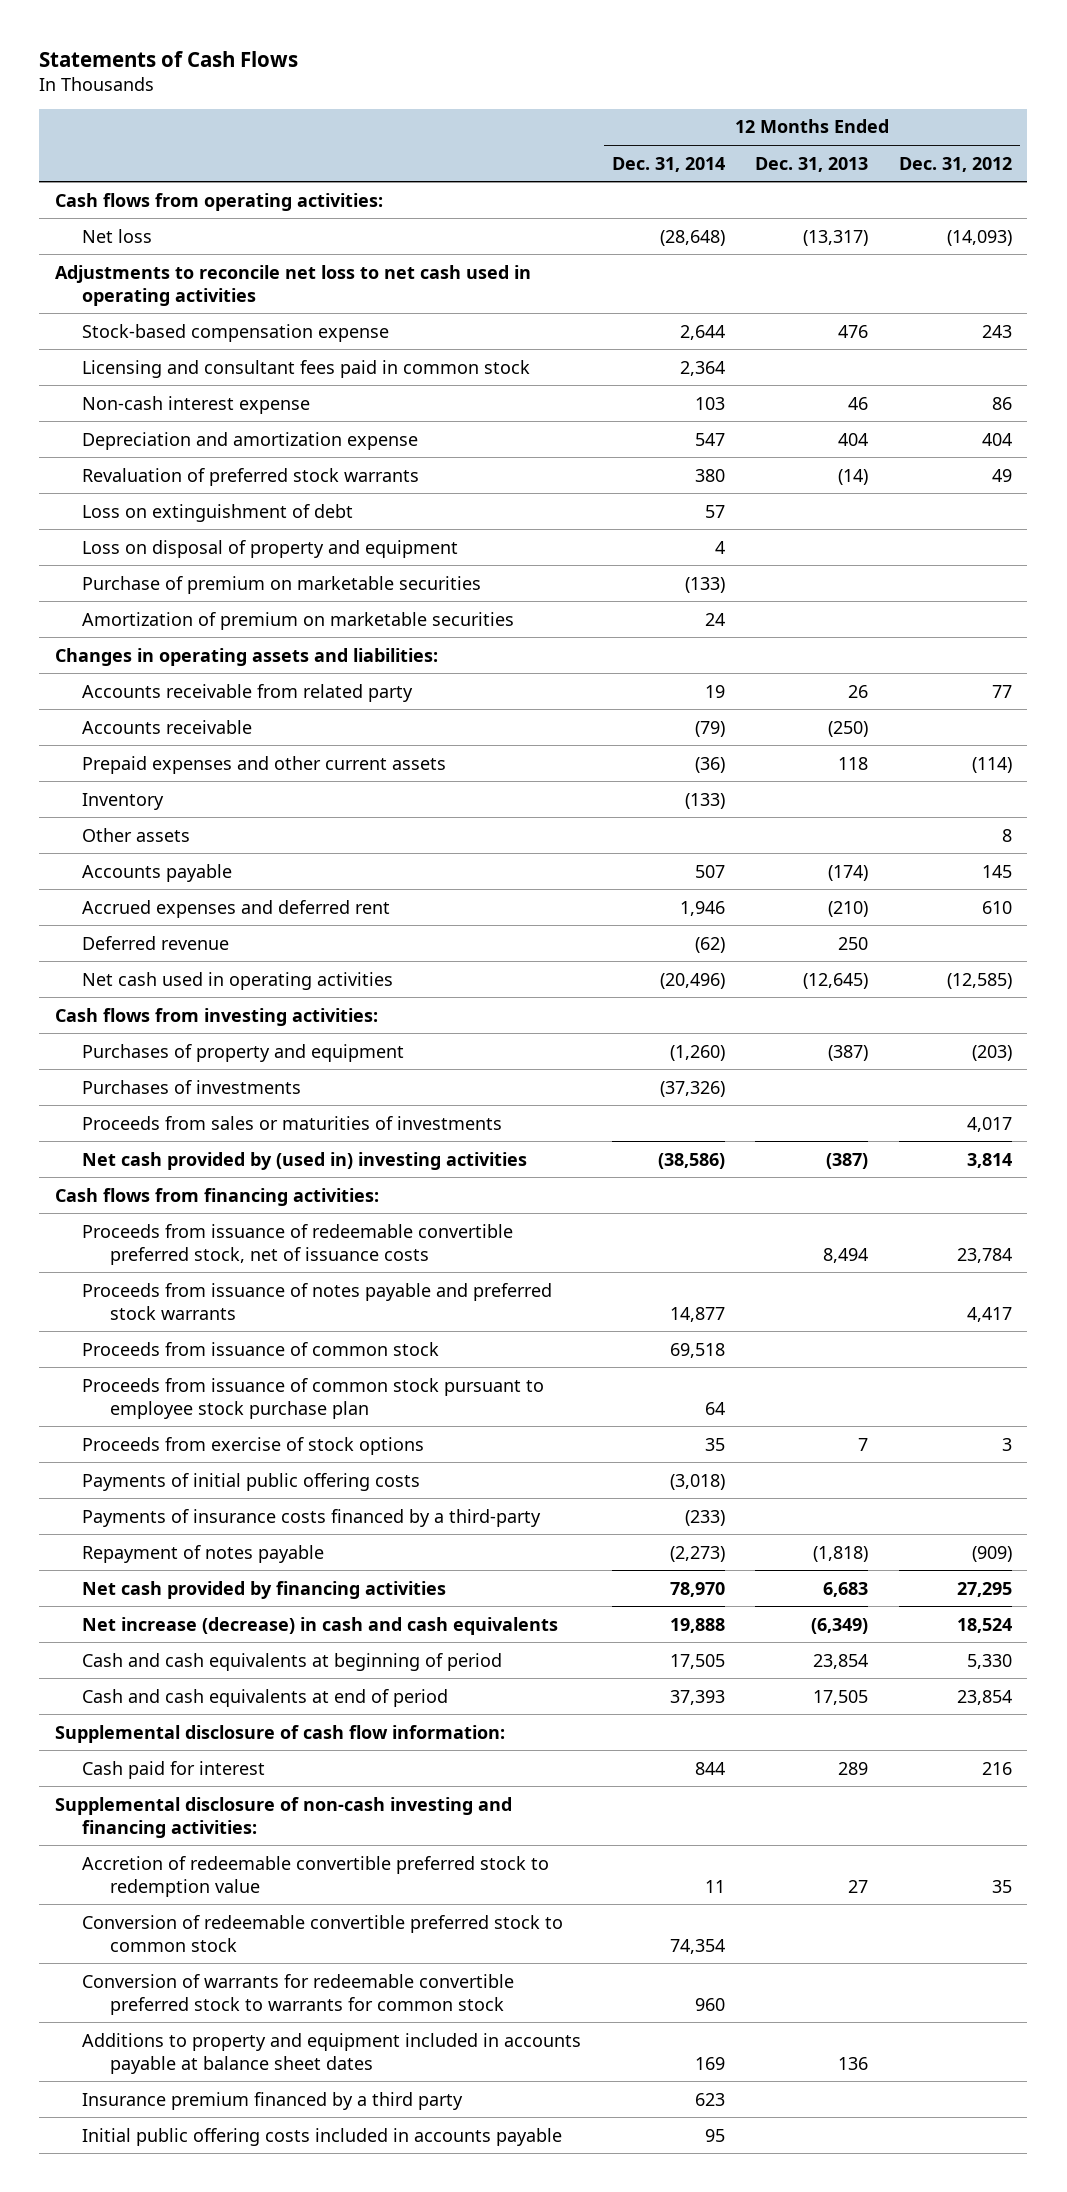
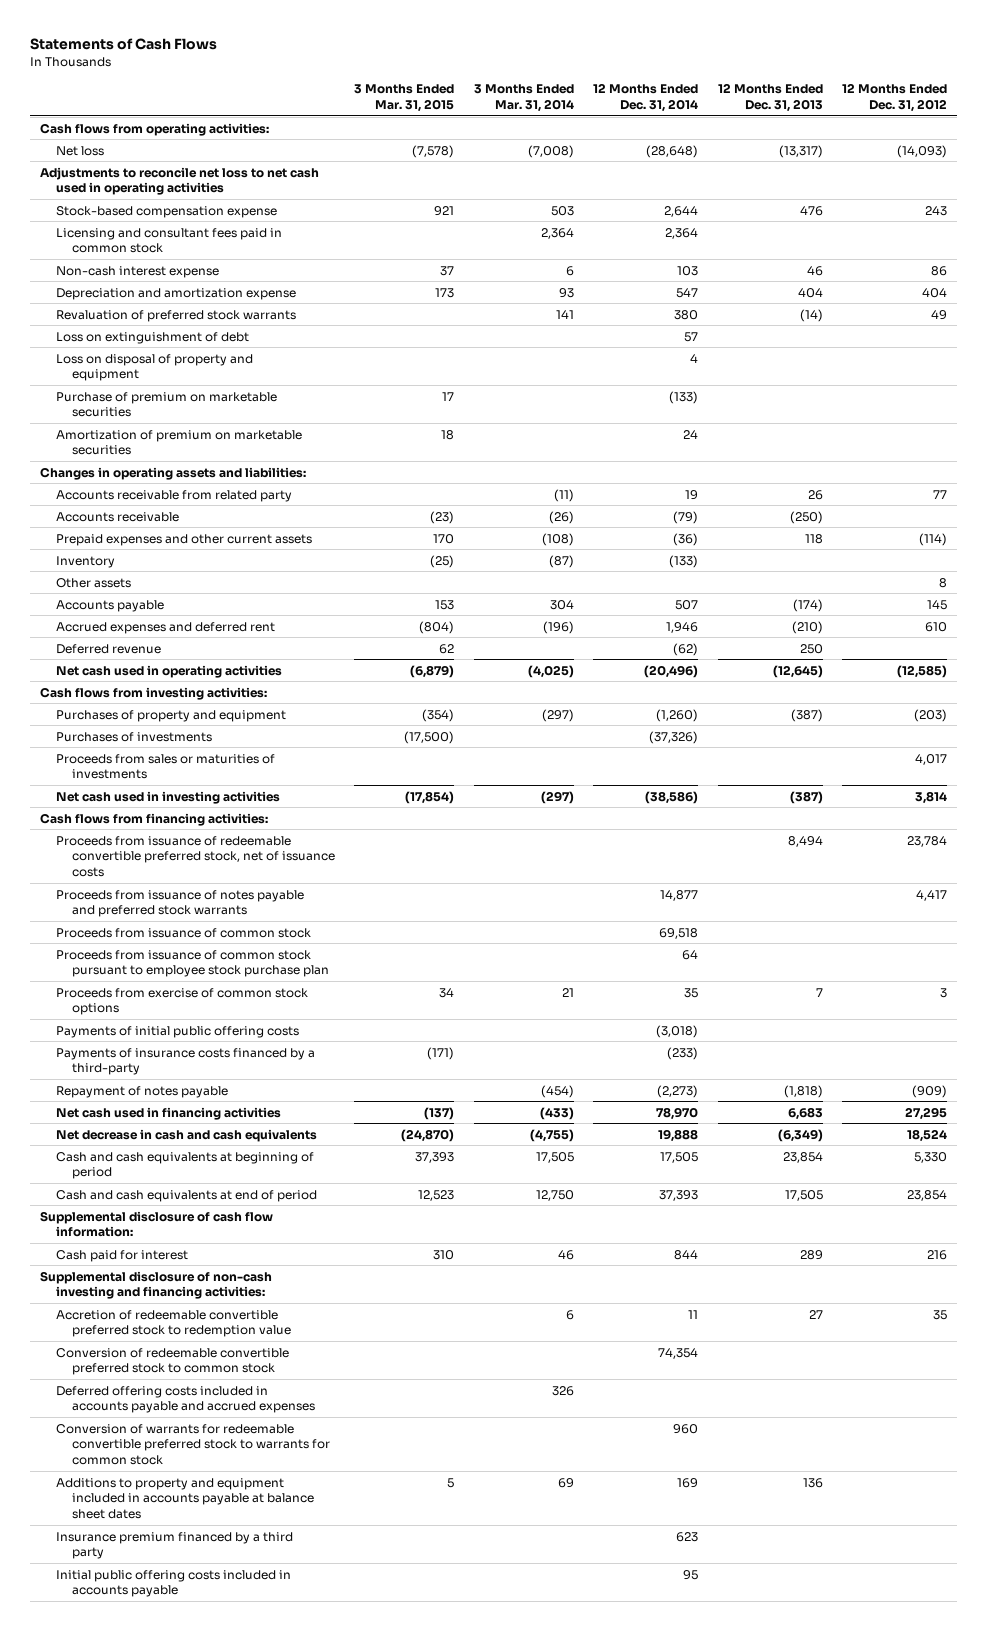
none -> [354,84,455,112] 3 Months Ended Mar. 31, 2015
none -> [473,84,574,112] 3 Months Ended Mar. 31, 2014
[82,1151,528,1170] Net cash provided by (used in) investing activities -> [55,790,280,804] Net cash used in investing activities
[82,1436,425,1455] Proceeds from exercise of stock options -> [55,987,308,1016] Proceeds from exercise of common stock options
[82,1580,447,1599] Net cash provided by financing activities -> [55,1106,281,1120] Net cash used in financing activities
[82,1616,559,1635] Net increase (decrease) in cash and cash equivalents -> [55,1128,317,1142] Net decrease in cash and cash equivalents
none -> [55,1385,315,1414] Deferred offering costs included in accounts payable and accrued expenses

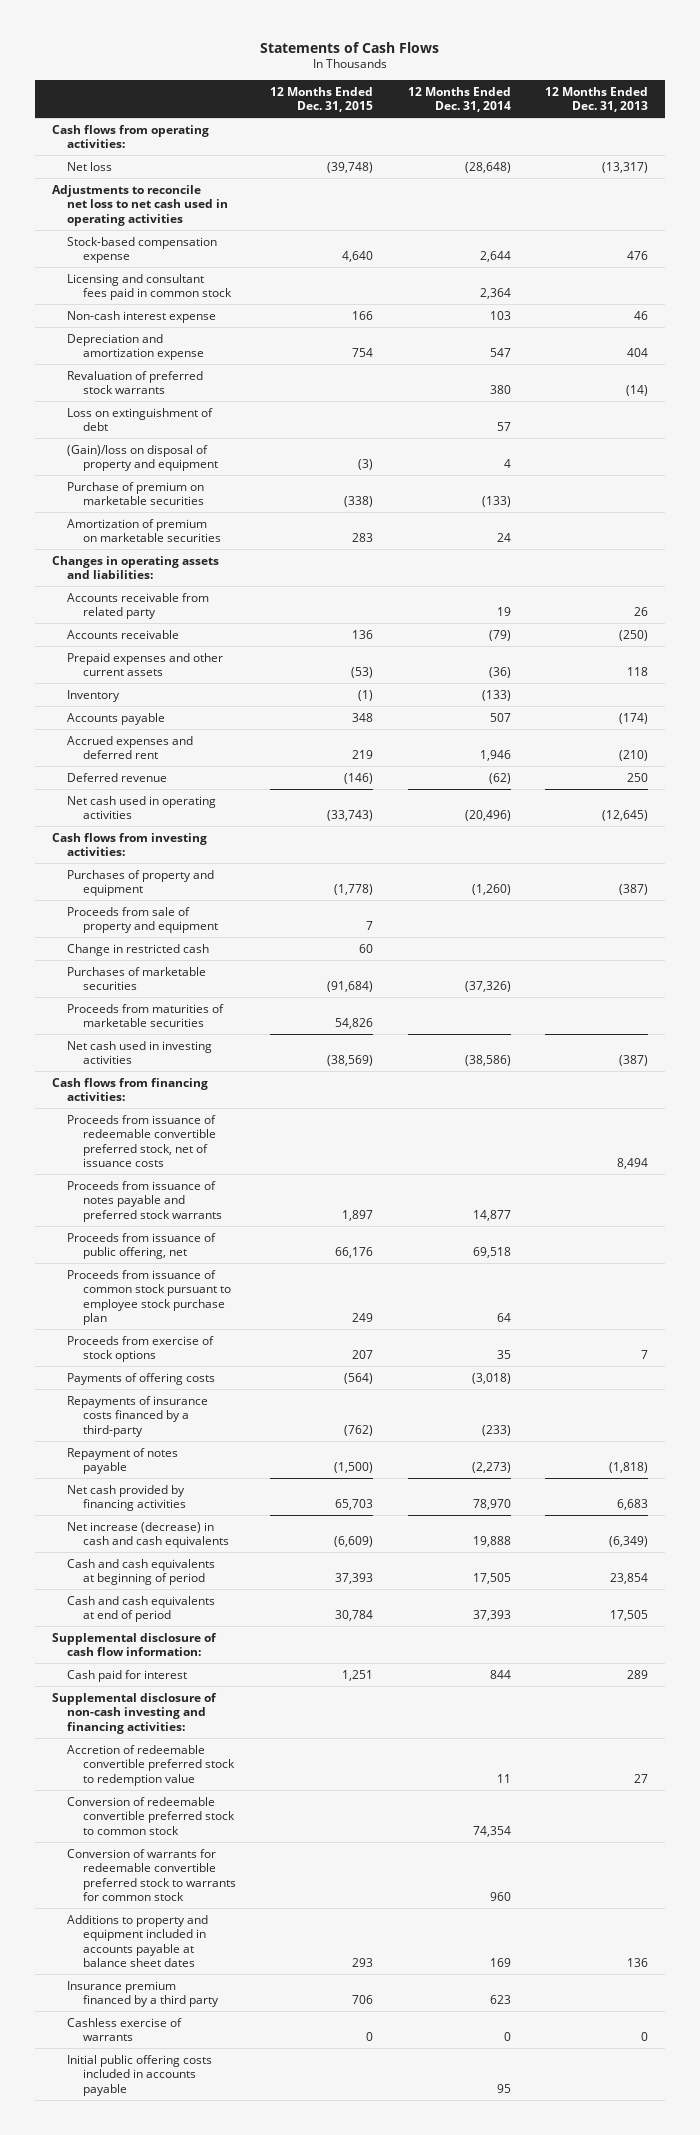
[354,84,455,112] 3 Months Ended Mar. 31, 2015 -> none
[473,84,574,112] 3 Months Ended Mar. 31, 2014 -> none
[842,83,948,112] 12 Months Ended Dec. 31, 2012 -> none
none -> [270,86,374,113] 12 Months Ended Dec. 31, 2015
[55,353,253,382] Loss on disposal of property and equipment -> [67,444,218,472] (Gain)/loss on disposal of property and equipment
[55,577,131,588] Other assets -> none
[55,753,275,780] Proceeds from sales or maturities of investments -> none
none -> [67,906,218,934] Proceeds from sale of property and equipment
none -> [67,943,210,956] Change in restricted cash
[55,731,212,742] Purchases of investments -> [67,966,207,991] Purchases of marketable securities
none -> [67,1003,225,1028] Proceeds from maturities of marketable securities
[55,927,311,938] Proceeds from issuance of common stock -> [67,1232,217,1260] Proceeds from issuance of public offering, net
[55,987,308,1016] Proceeds from exercise of common stock options -> [67,1335,215,1363] Proceeds from exercise of stock options
[55,1025,299,1038] Payments of initial public offering costs -> [67,1372,216,1385] Payments of offering costs
[55,1047,315,1076] Payments of insurance costs financed by a third-party -> [67,1395,209,1437] Repayments of insurance costs financed by a third-party
[55,1106,281,1120] Net cash used in financing activities -> [67,1484,186,1512] Net cash provided by financing activities
[55,1128,317,1142] Net decrease in cash and cash equivalents -> [67,1521,229,1549] Net increase (decrease) in cash and cash equivalents
[55,1385,315,1414] Deferred offering costs included in accounts payable and accrued expenses -> none
none -> [67,2017,183,2042] Cashless exercise of warrants

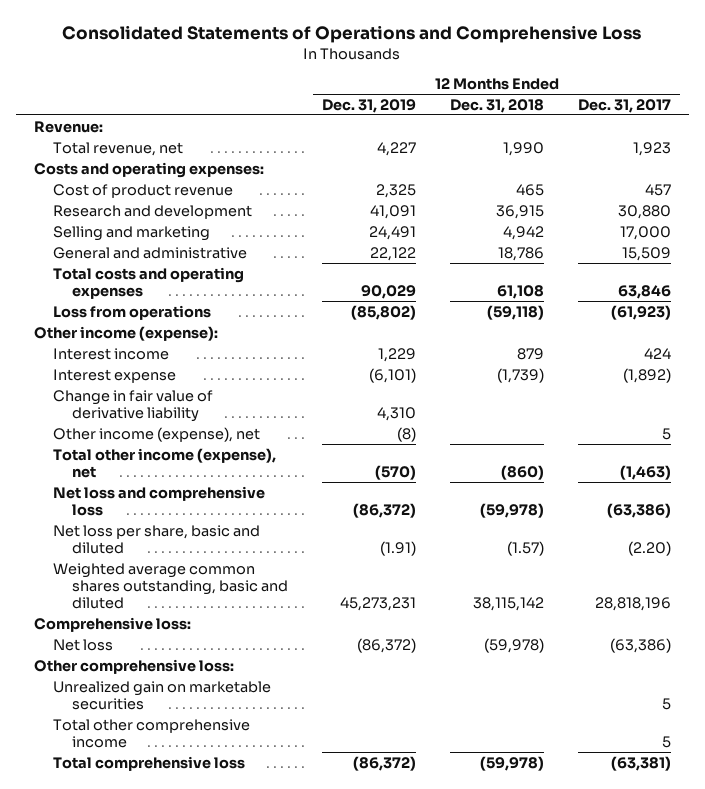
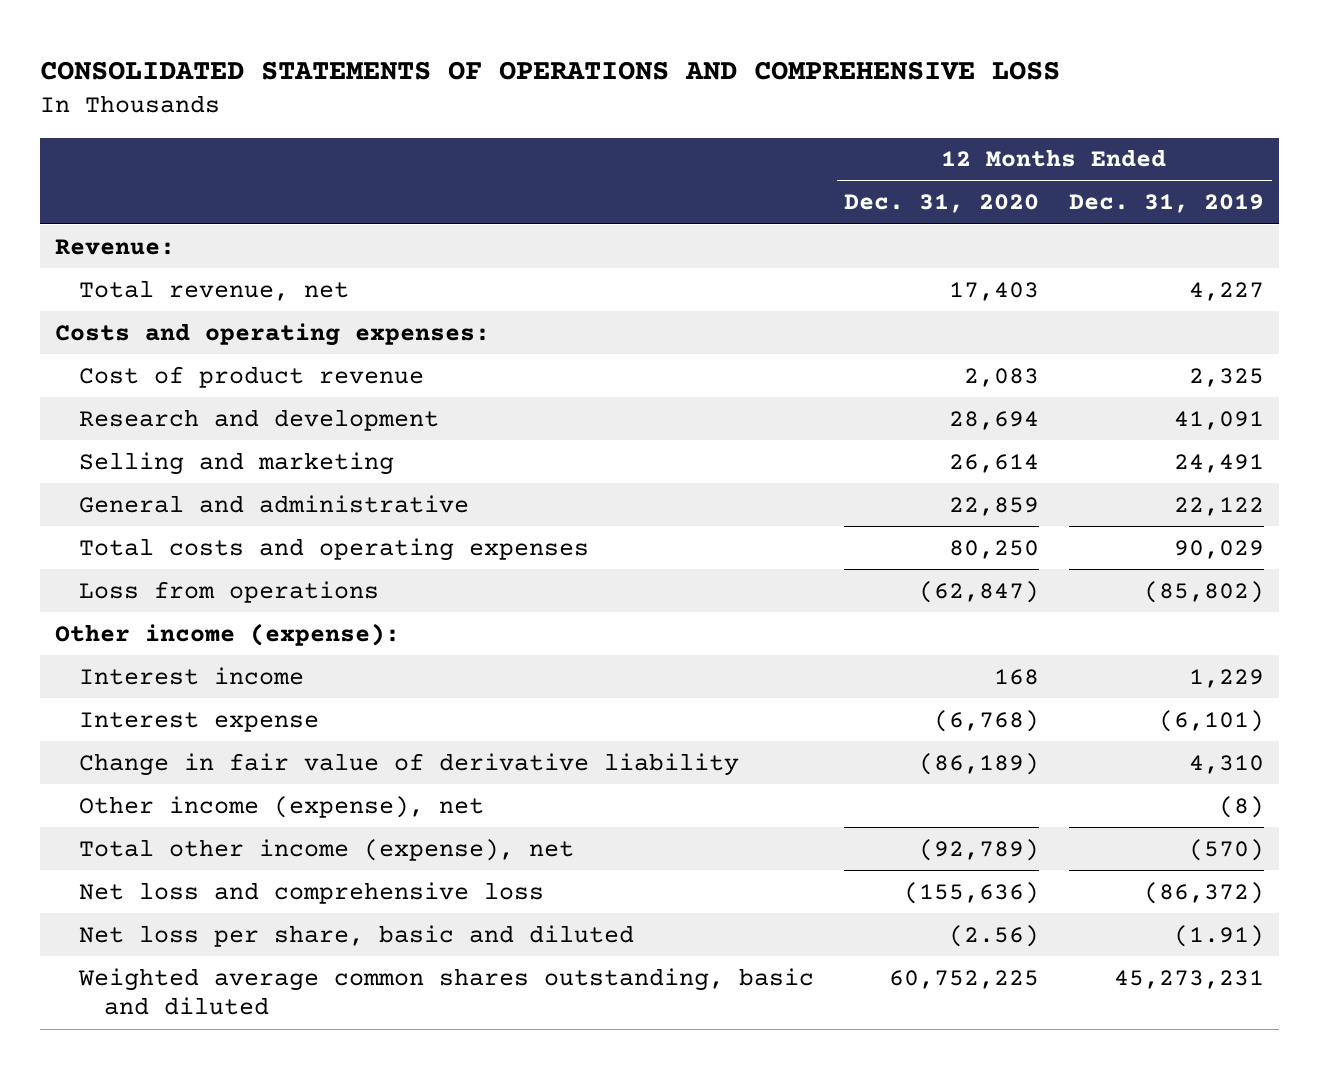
[62,25,642,44] Consolidated Statements of Operations and Comprehensive Loss -> [39,60,1060,80] CONSOLIDATED STATEMENTS OF OPERATIONS AND COMPREHENSIVE LOSS
[450,98,545,113] Dec. 31, 2018 -> none
[578,98,672,113] Dec. 31, 2017 -> none
none -> [844,194,1040,214] Dec. 31, 2020
[33,616,191,632] Comprehensive loss: -> none
[52,638,113,651] Net loss -> none
[33,658,234,674] Other comprehensive loss: -> none
[52,680,271,710] Unrealized gain on marketable securities -> none
[52,718,250,748] Total other comprehensive income -> none
[52,755,245,771] Total comprehensive loss -> none

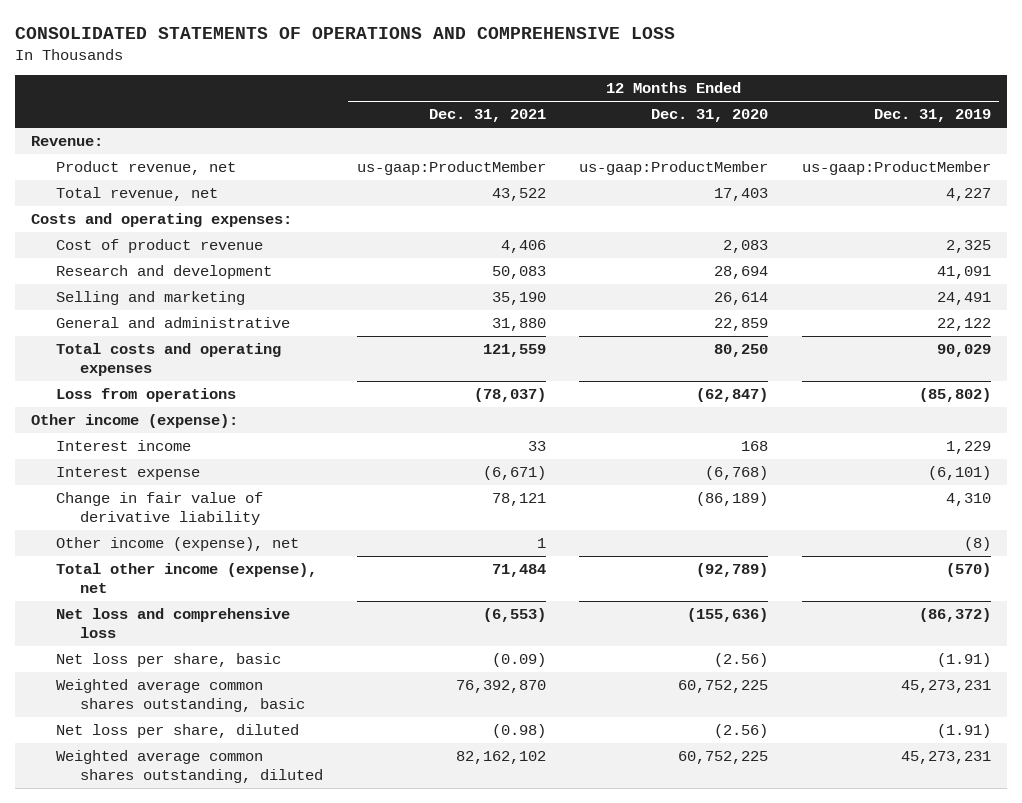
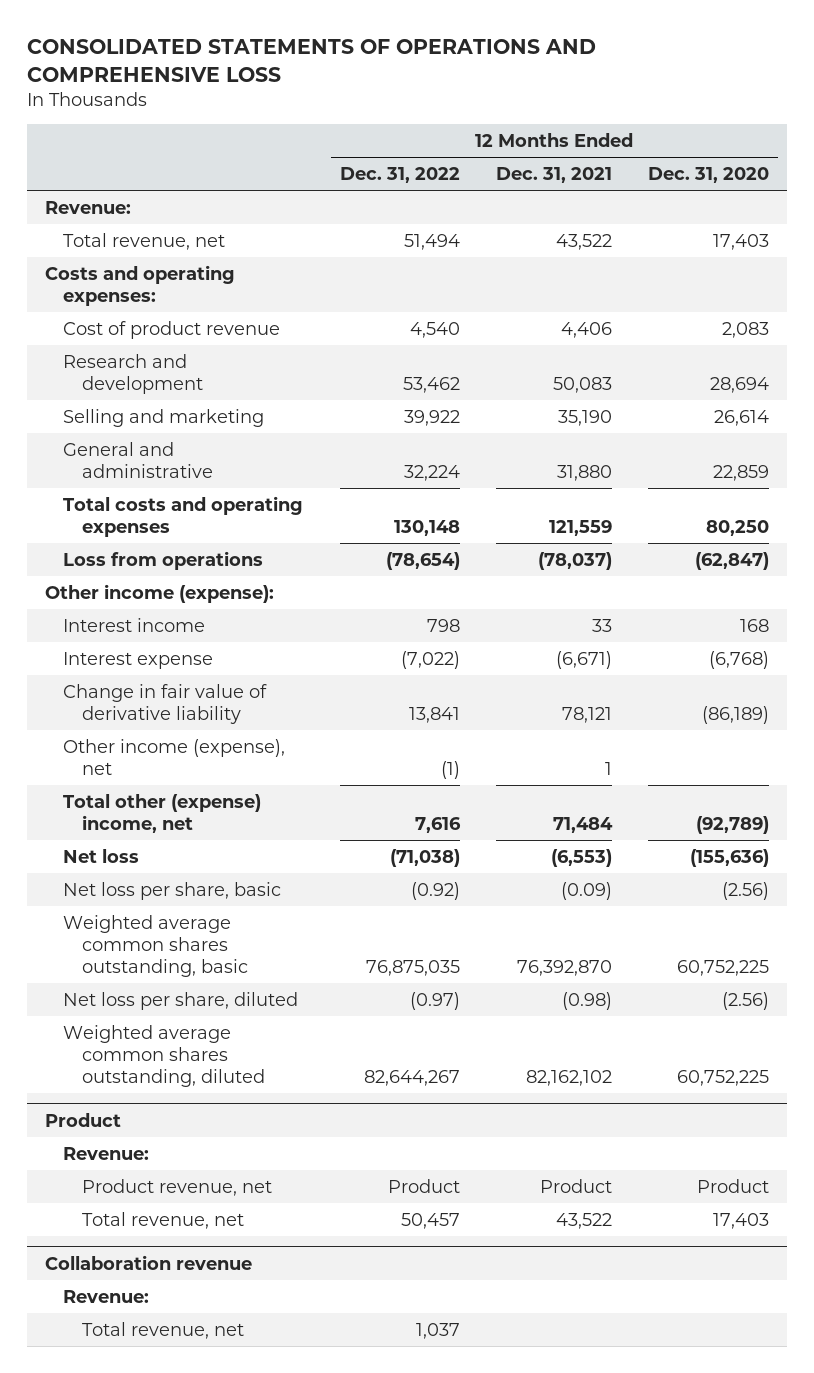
[873,109,991,123] Dec. 31, 2019 -> none
none -> [339,167,460,184] Dec. 31, 2022
[55,161,236,176] Product revenue, net -> none
[55,563,317,594] Total other income (expense), net -> [63,793,262,833] Total other (expense) income, net
[55,608,290,639] Net loss and comprehensive loss -> [63,848,140,863] Net loss
none -> [44,1112,121,1127] Product
none -> [63,1146,150,1160] Revenue:
none -> [82,1178,273,1196] Product revenue, net
none -> [82,1211,245,1229] Total revenue, net
none -> [44,1254,252,1270] Collaboration revenue
none -> [63,1289,150,1303] Revenue:
none -> [82,1321,245,1339] Total revenue, net

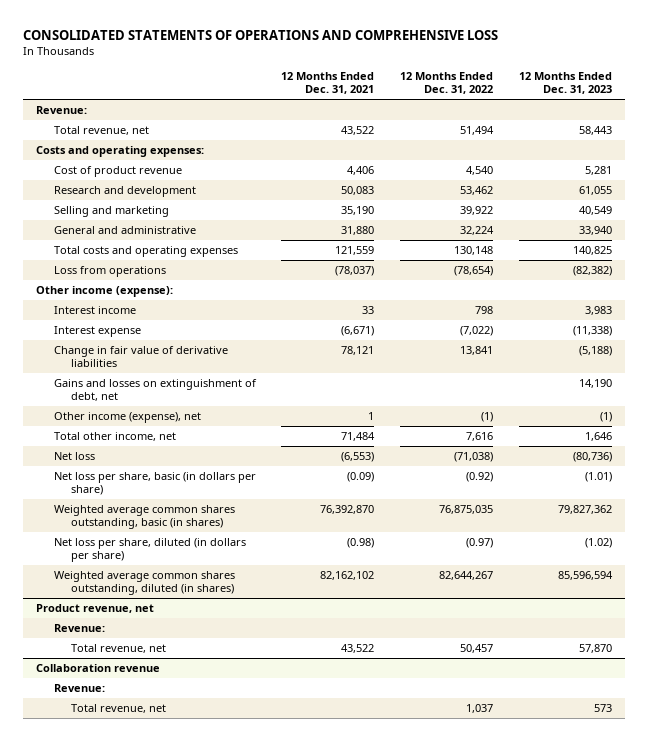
[648,167,770,184] Dec. 31, 2020 -> none
none -> [518,72,612,95] 12 Months Ended Dec. 31, 2023
[63,683,268,724] Change in fair value of derivative liability -> [53,345,228,367] Change in fair value of derivative liabilities
none -> [53,378,257,401] Gains and losses on extinguishment of debt, net
[63,793,262,833] Total other (expense) income, net -> [53,431,176,441] Total other income, net
[63,881,282,900] Net loss per share, basic -> [53,471,256,495] Net loss per share, basic (in dollars per share)
[63,914,249,977] Weighted average common shares outstanding, basic -> [53,504,235,529] Weighted average common shares outstanding, basic (in shares)
[63,991,299,1010] Net loss per share, diluted -> [53,537,246,562] Net loss per share, diluted (in dollars per share)
[63,1024,266,1087] Weighted average common shares outstanding, diluted -> [53,570,235,595] Weighted average common shares outstanding, diluted (in shares)
[44,1112,121,1127] Product -> [35,603,154,613] Product revenue, net
[82,1178,273,1196] Product revenue, net -> none

